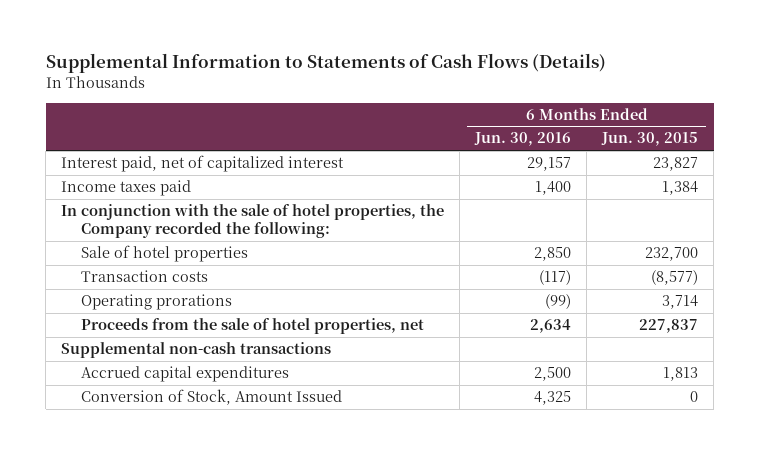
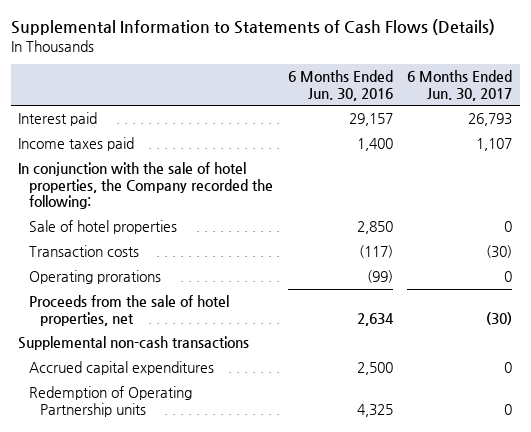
[601,132,699,147] Jun. 30, 2015 -> none
none -> [407,70,513,101] 6 Months Ended Jun. 30, 2017
[61,155,345,173] Interest paid, net of capitalized interest -> [18,112,98,127] Interest paid
[80,389,342,406] Conversion of Stock, Amount Issued -> [29,386,193,417] Redemption of Operating Partnership units

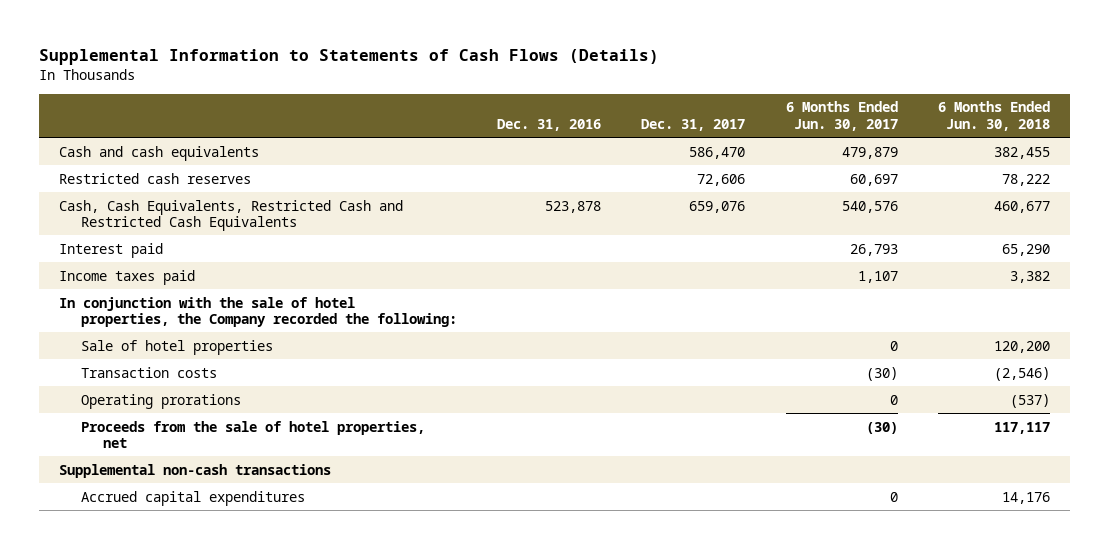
[287,70,393,101] 6 Months Ended Jun. 30, 2016 -> none
none -> [497,118,602,131] Dec. 31, 2016
none -> [641,118,746,131] Dec. 31, 2017
none -> [937,101,1050,131] 6 Months Ended Jun. 30, 2018
none -> [58,145,259,161] Cash and cash equivalents
none -> [58,172,251,184] Restricted cash reserves
none -> [58,199,403,231] Cash, Cash Equivalents, Restricted Cash and Restricted Cash Equivalents
[29,386,193,417] Redemption of Operating Partnership units -> none

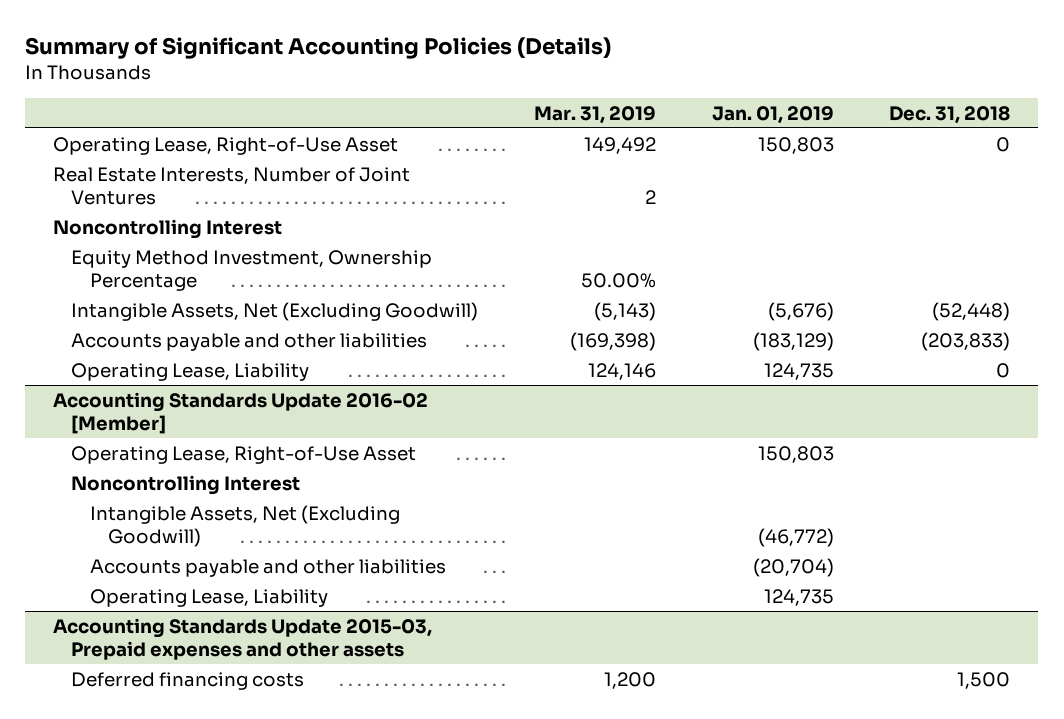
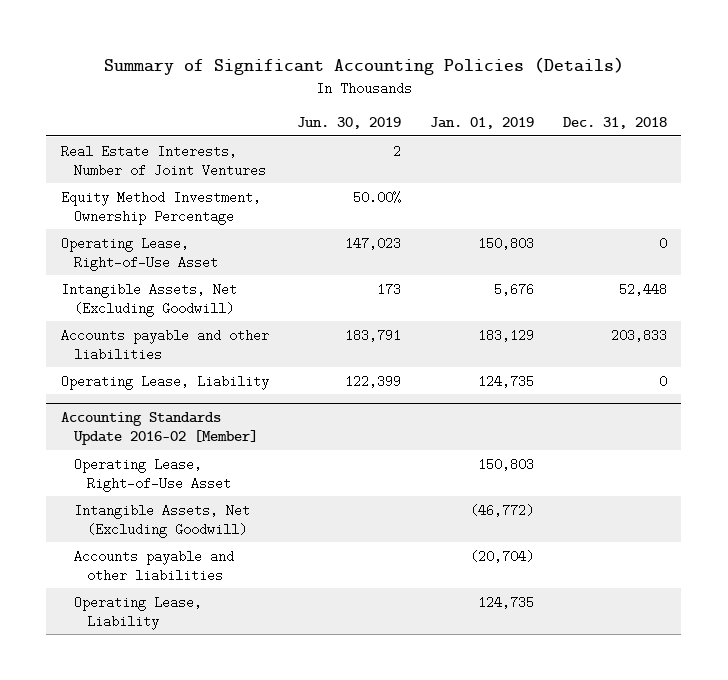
[534,105,657,124] Mar. 31, 2019 -> none
none -> [297,117,402,130] Jun. 30, 2019
[53,218,283,239] Noncontrolling Interest -> none
[53,136,399,155] Operating Lease, Right-of-Use Asset -> [60,236,218,271] Operating Lease, Right-of-Use Asset
[767,301,834,321] (5,676) -> [494,282,535,296] 5,676
[932,301,1011,321] (52,448) -> [618,282,667,296] 52,448
[752,331,834,351] (183,129) -> [478,328,535,342] 183,129
[921,331,1011,351] (203,833) -> [610,328,667,342] 203,833
[71,474,301,495] Noncontrolling Interest -> none
[53,617,433,660] Accounting Standards Update 2015-03, Prepaid expenses and other assets -> none
[71,671,305,690] Deferred financing costs -> none

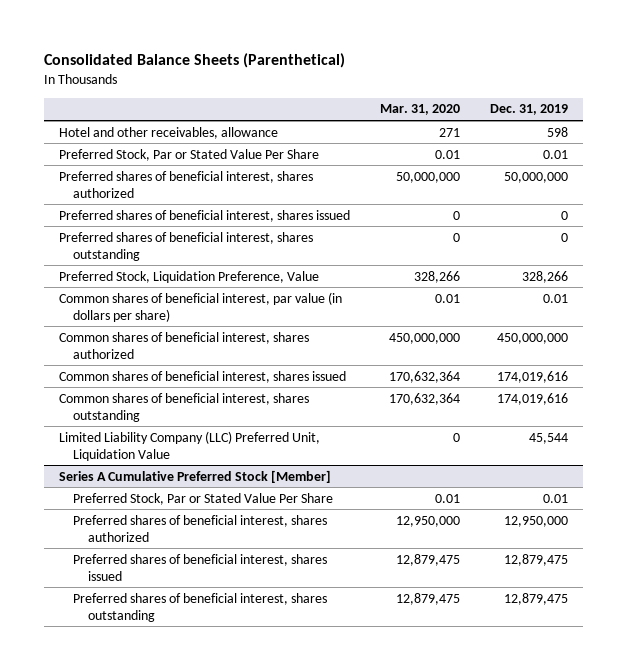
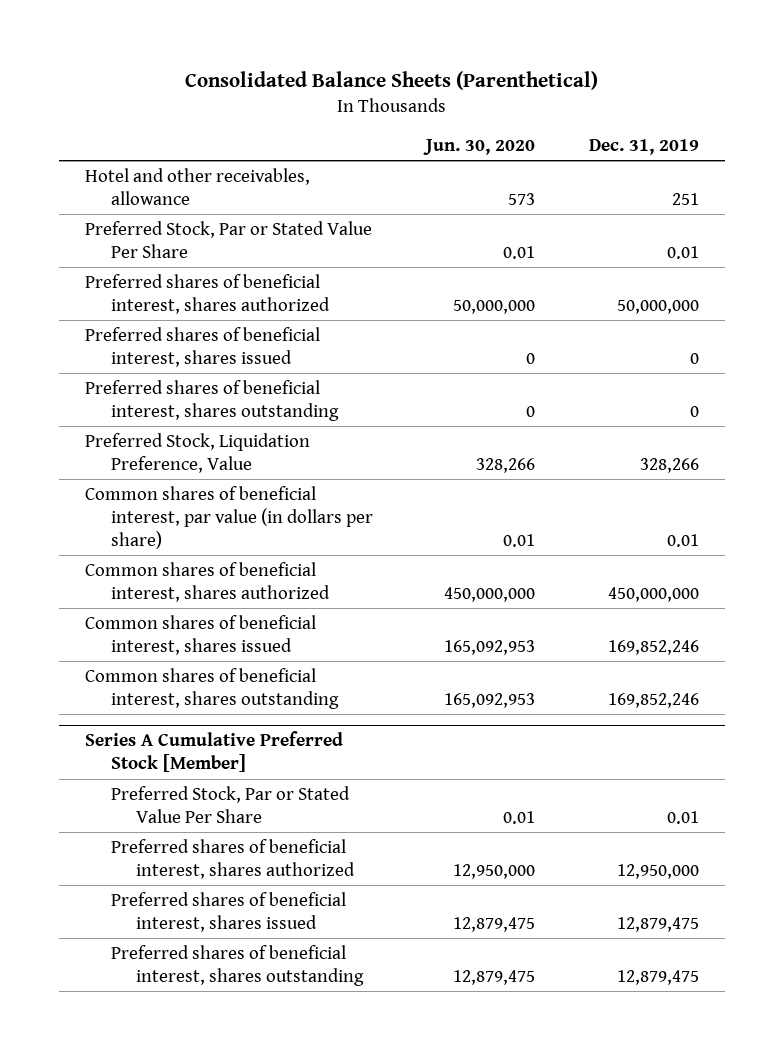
[379,104,460,116] Mar. 31, 2020 -> none
none -> [423,138,536,155] Jun. 30, 2020
[546,126,568,137] 598 -> [671,192,699,205] 251
[58,430,320,461] Limited Liability Company (LLC) Preferred Unit, Liquidation Value -> none
[496,370,568,383] 174,019,616 -> [607,639,699,655] 169,852,246
[496,392,568,405] 174,019,616 -> [607,692,699,708] 169,852,246

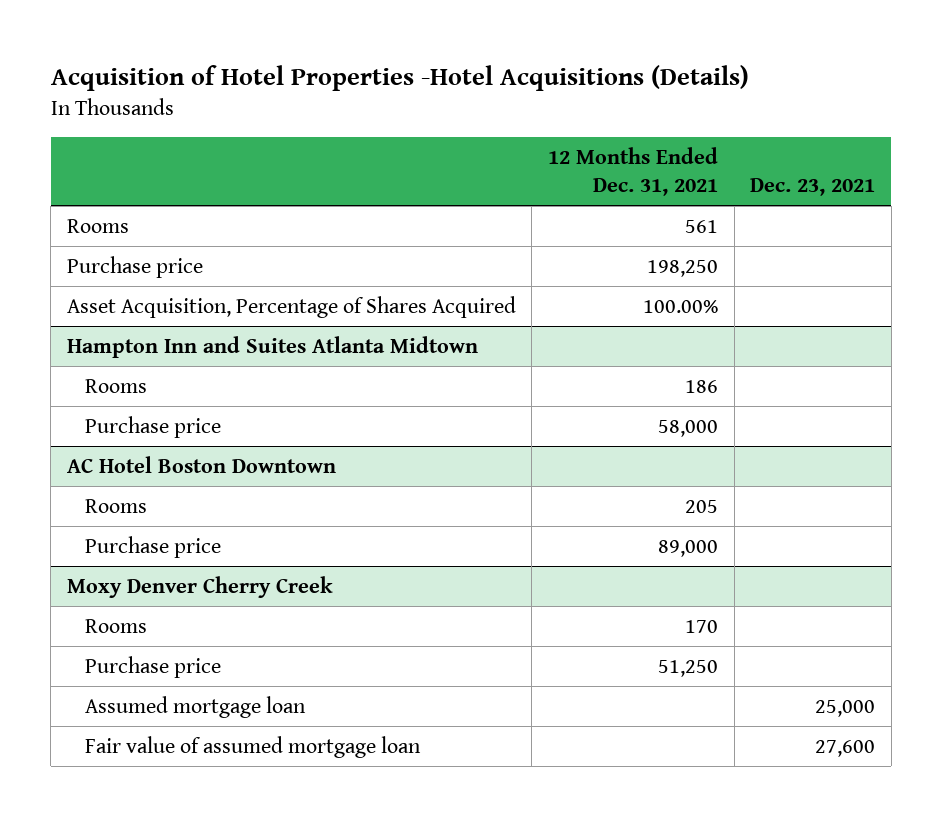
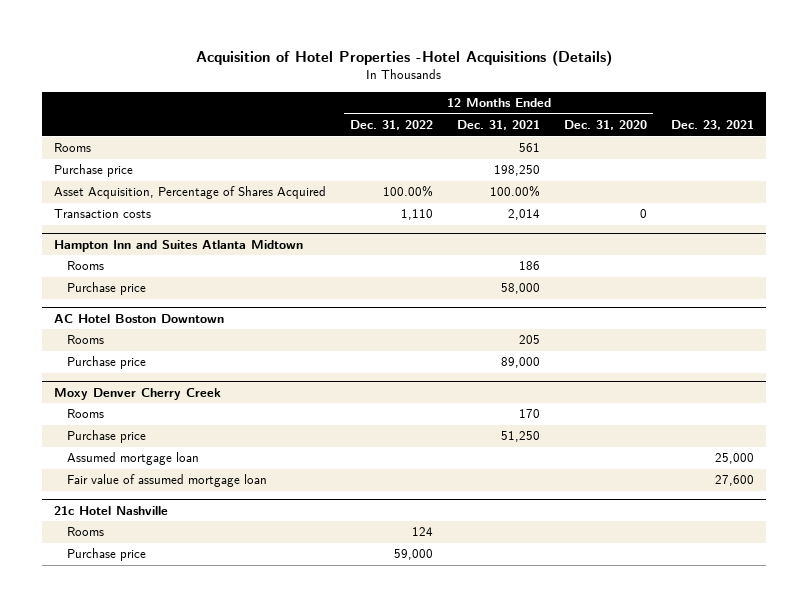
none -> [350,120,434,131] Dec. 31, 2022
none -> [563,120,647,131] Dec. 31, 2020
none -> [54,209,152,219] Transaction costs
none -> [54,505,169,515] 21c Hotel Nashville
none -> [67,527,105,537] Rooms
none -> [67,548,147,562] Purchase price

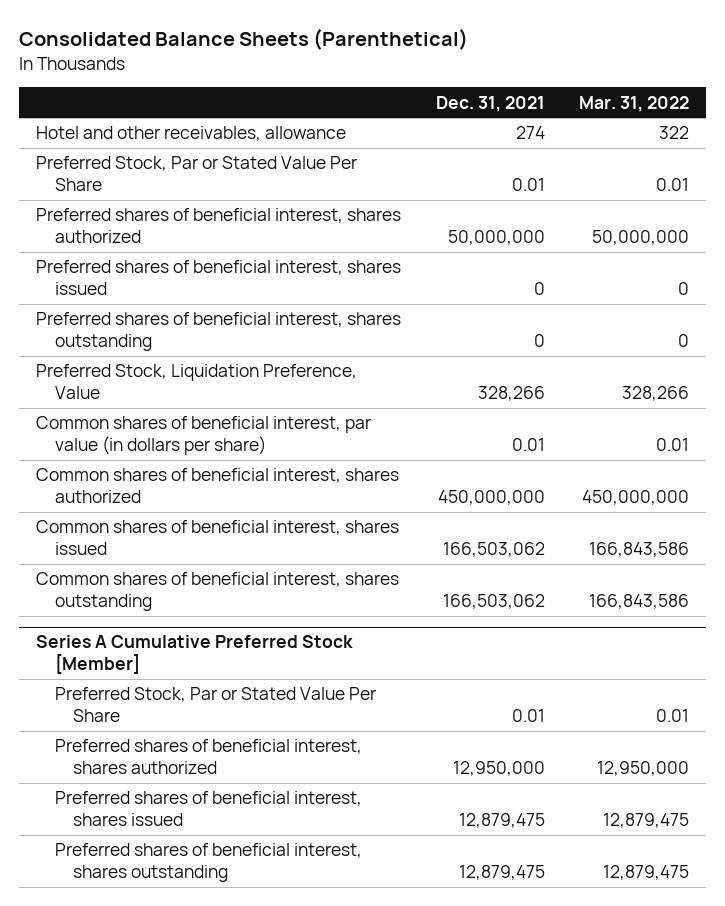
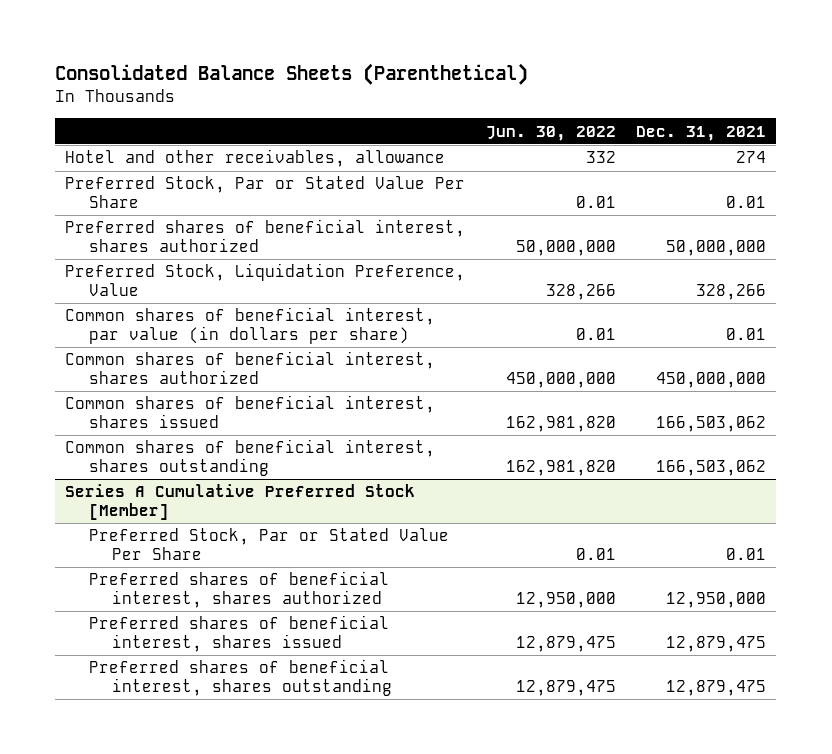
[578,95,689,112] Mar. 31, 2022 -> none
none -> [485,125,616,141] Jun. 30, 2022
[36,260,402,296] Preferred shares of beneficial interest, shares issued -> none
[36,312,402,352] Preferred shares of beneficial interest, shares outstanding -> none

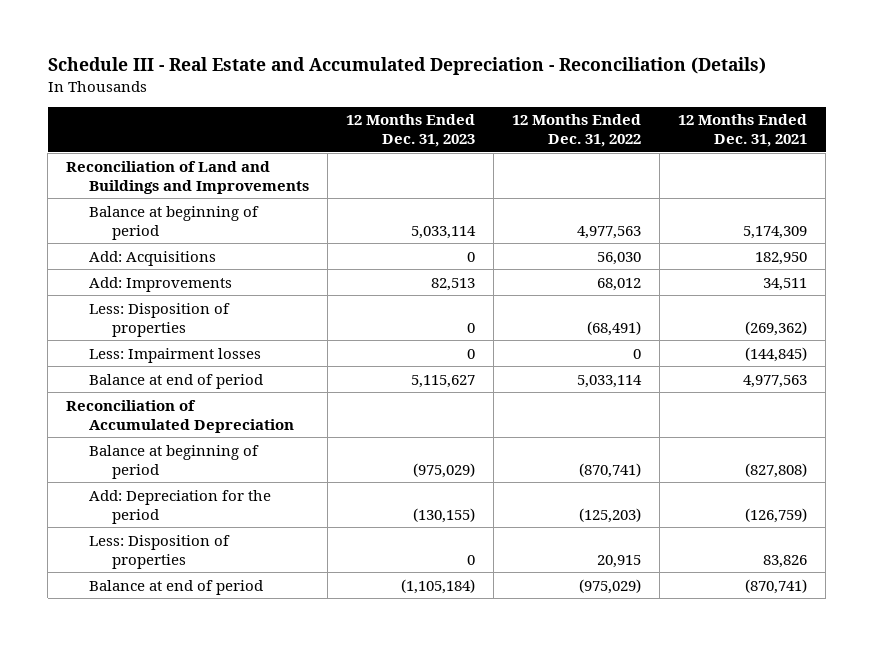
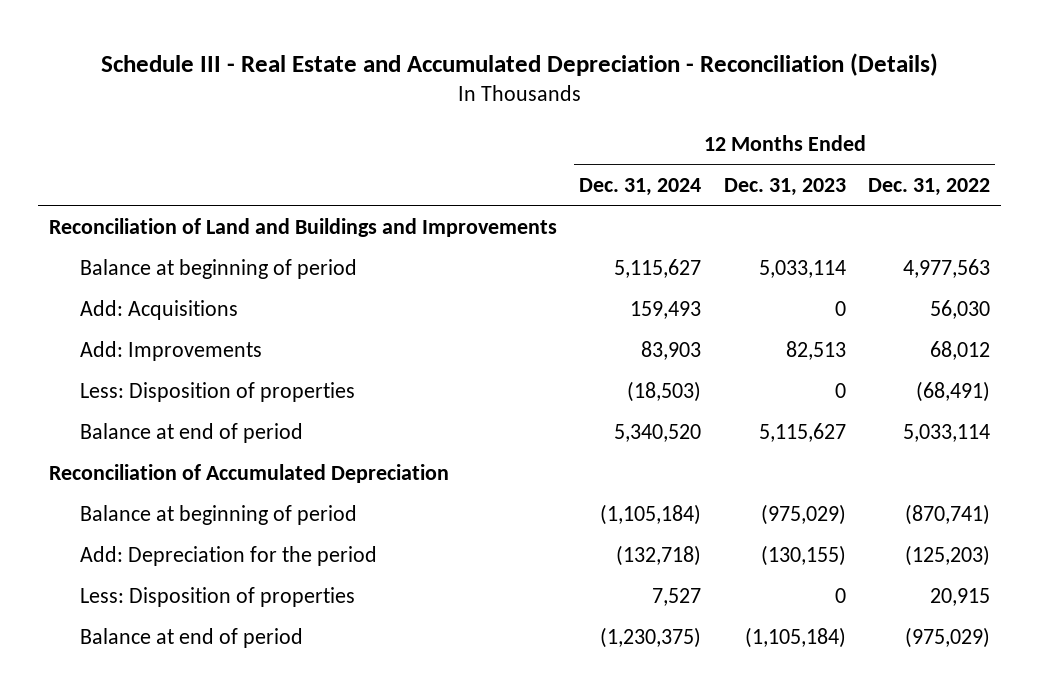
[678,114,808,148] 12 Months Ended Dec. 31, 2021 -> none
none -> [579,177,702,196] Dec. 31, 2024
[88,347,261,363] Less: Impairment losses -> none

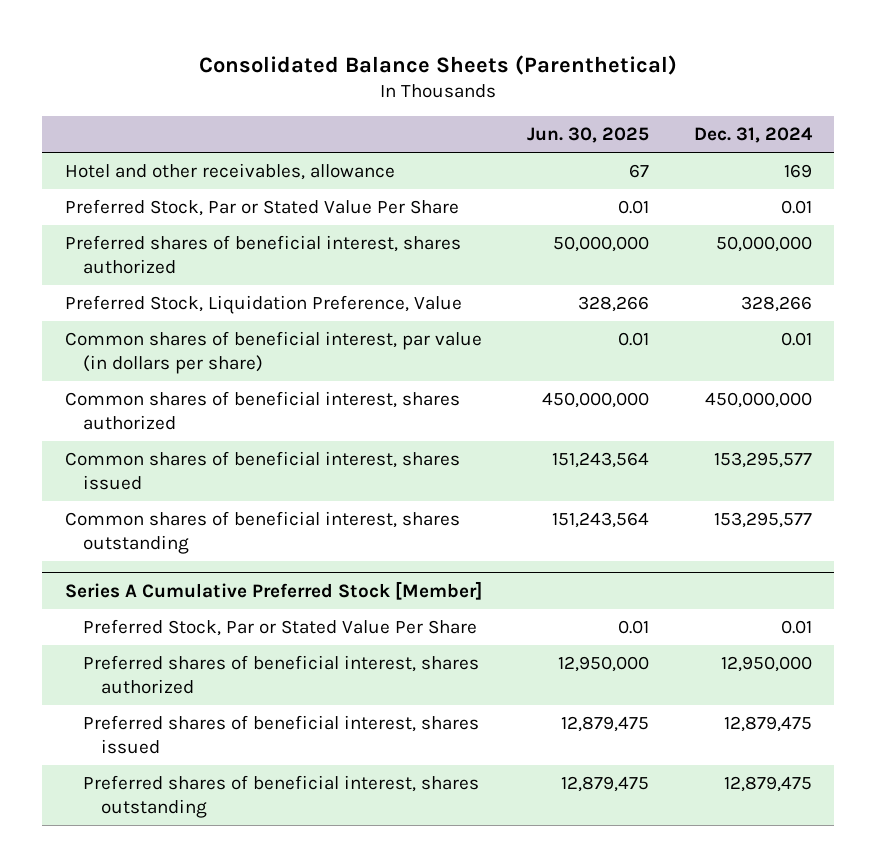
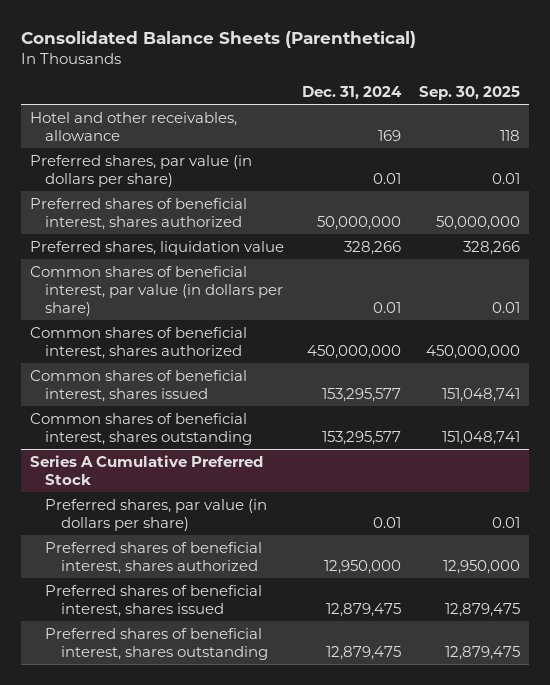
[526,127,649,144] Jun. 30, 2025 -> none
none -> [419,85,521,100] Sep. 30, 2025
[64,199,459,217] Preferred Stock, Par or Stated Value Per Share -> [29,154,252,187] Preferred shares, par value (in dollars per share)
[64,295,462,315] Preferred Stock, Liquidation Preference, Value -> [29,240,284,255] Preferred shares, liquidation value
[64,580,482,600] Series A Cumulative Preferred Stock [Member] -> [29,454,263,485] Series A Cumulative Preferred Stock
[83,619,478,637] Preferred Stock, Par or Stated Value Per Share -> [45,498,268,531] Preferred shares, par value (in dollars per share)

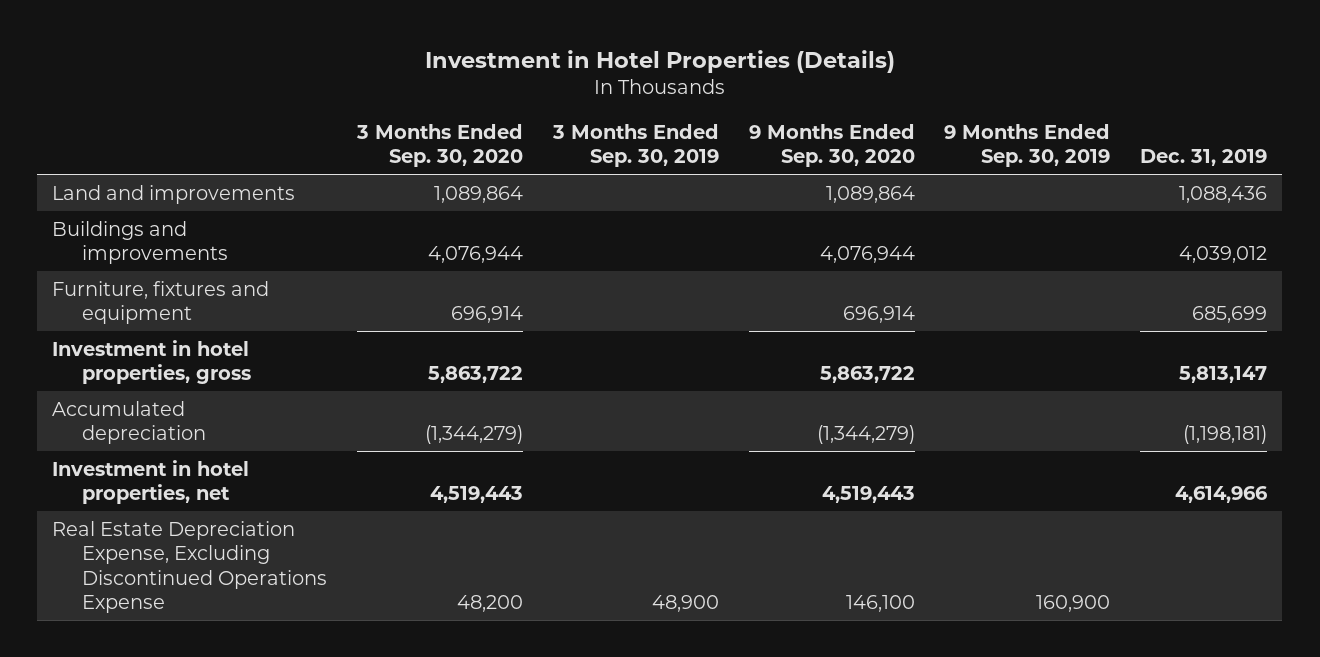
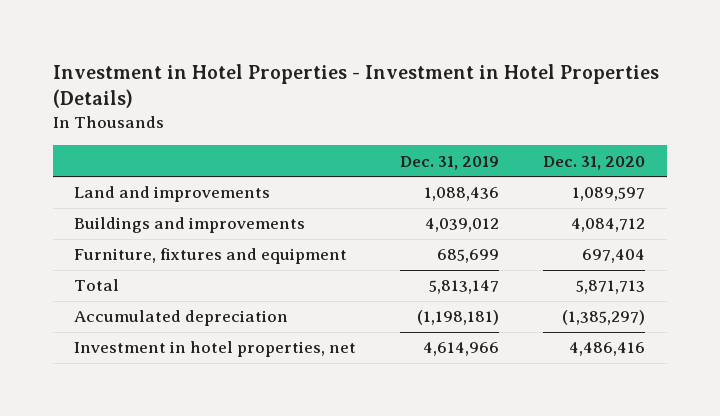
[424,49,895,73] Investment in Hotel Properties (Details) -> [52,63,659,109] Investment in Hotel Properties - Investment in Hotel Properties (Details)
[355,123,523,168] 3 Months Ended Sep. 30, 2020 -> none
[551,123,719,168] 3 Months Ended Sep. 30, 2019 -> none
[748,123,915,168] 9 Months Ended Sep. 30, 2020 -> none
[944,123,1111,168] 9 Months Ended Sep. 30, 2019 -> none
none -> [543,155,646,170] Dec. 31, 2020
[52,339,251,385] Investment in hotel properties, gross -> [74,279,120,292] Total
[52,520,327,614] Real Estate Depreciation Expense, Excluding Discontinued Operations Expense -> none

